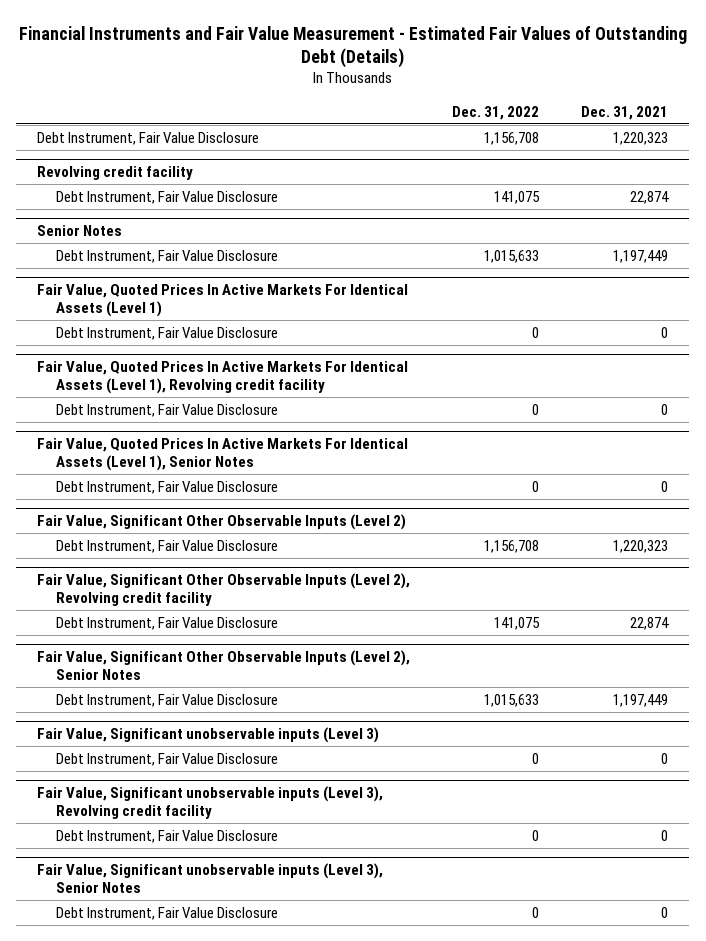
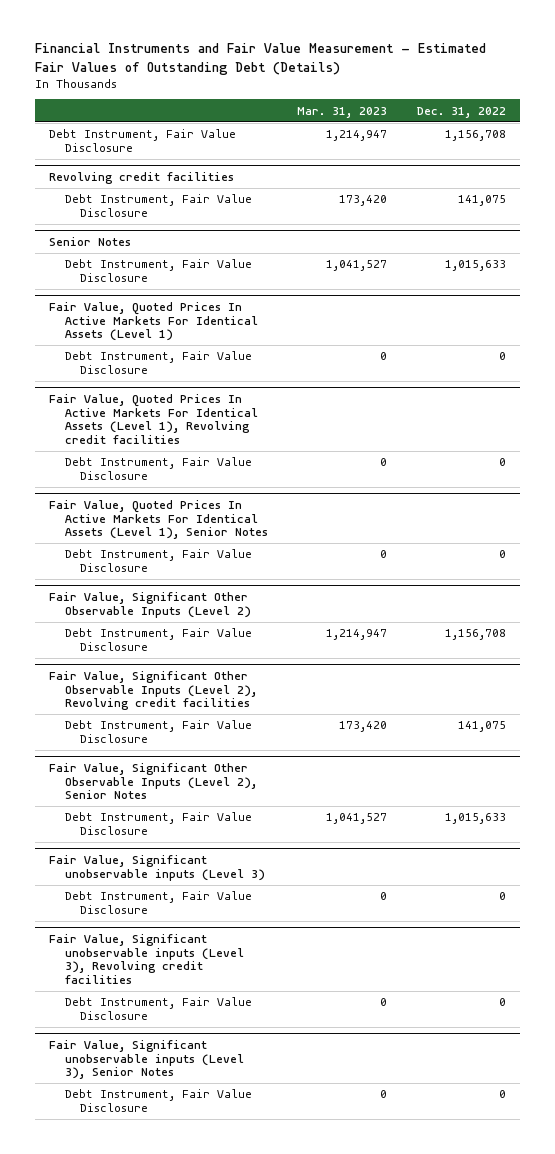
[581,105,669,120] Dec. 31, 2021 -> none
none -> [297,106,388,118] Mar. 31, 2023
[37,166,194,181] Revolving credit facility -> [49,172,235,185] Revolving credit facilities
[37,361,409,395] Fair Value, Quoted Prices In Active Markets For Identical Assets (Level 1), Revolving credit facility -> [49,394,258,445] Fair Value, Quoted Prices In Active Markets For Identical Assets (Level 1), Revolving credit facilities
[37,573,411,607] Fair Value, Significant Other Observable Inputs (Level 2), Revolving credit facility -> [49,671,257,711] Fair Value, Significant Other Observable Inputs (Level 2), Revolving credit facilities
[37,786,384,820] Fair Value, Significant unobservable inputs (Level 3), Revolving credit facility -> [49,934,244,985] Fair Value, Significant unobservable inputs (Level 3), Revolving credit facilities

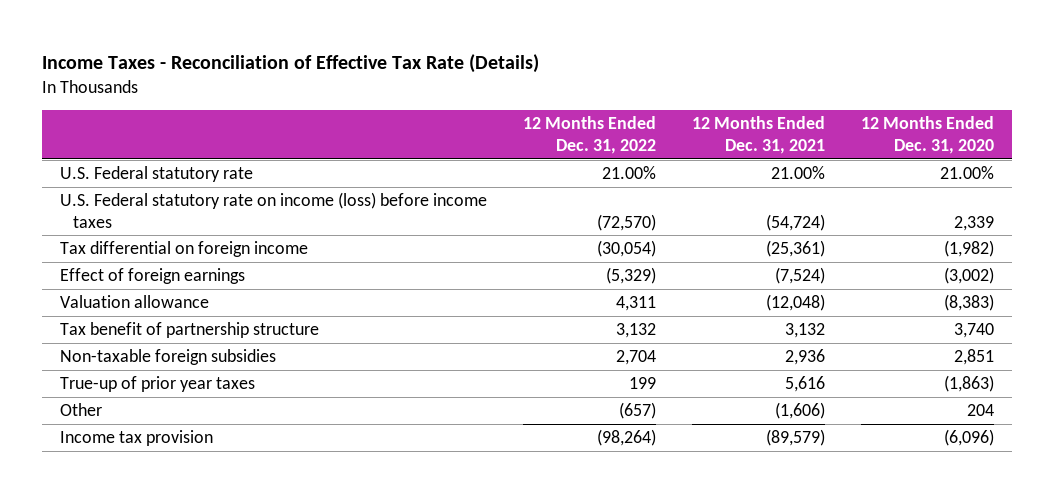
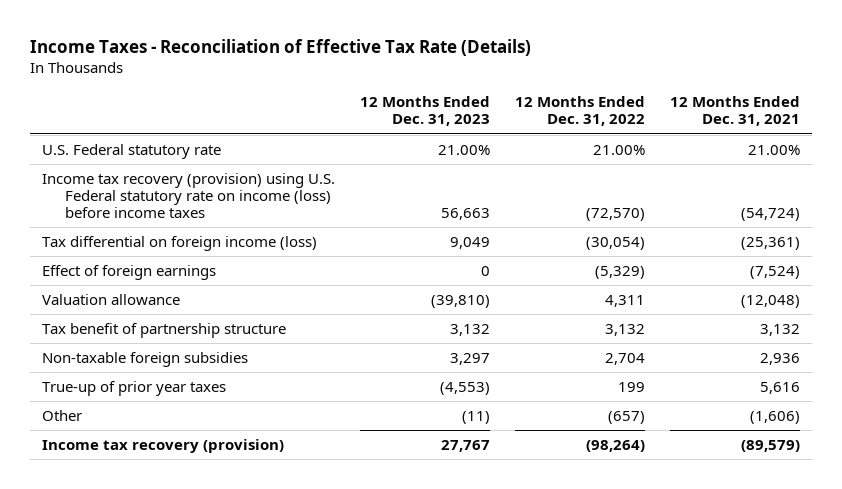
[861,116,995,155] 12 Months Ended Dec. 31, 2020 -> none
none -> [360,96,491,127] 12 Months Ended Dec. 31, 2023
[60,191,488,228] U.S. Federal statutory rate on income (loss) before income taxes -> [42,172,336,219] Income tax recovery (provision) using U.S. Federal statutory rate on income (loss) before income taxes
[60,240,309,257] Tax differential on foreign income -> [42,235,318,251] Tax differential on foreign income (loss)
[60,429,214,446] Income tax provision -> [42,438,285,453] Income tax recovery (provision)

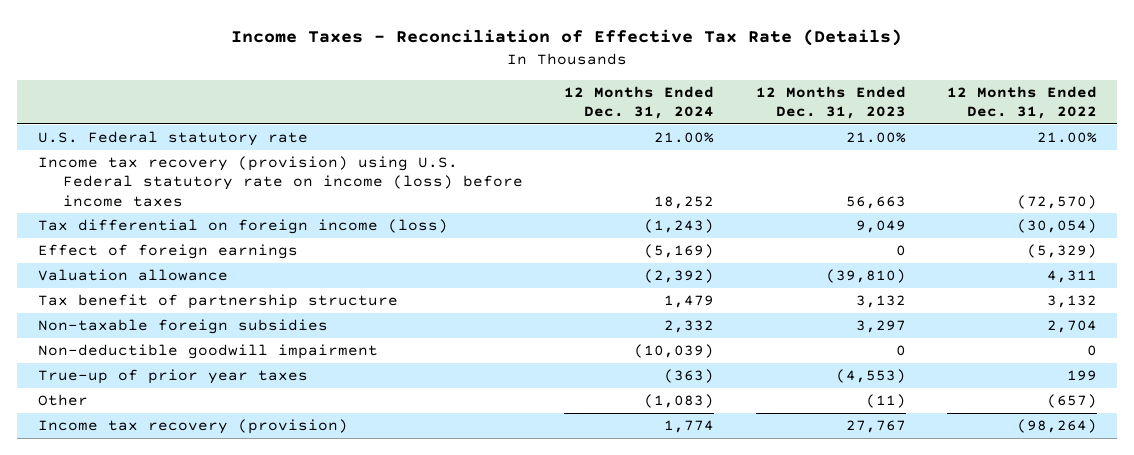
[669,96,800,127] 12 Months Ended Dec. 31, 2021 -> none
none -> [564,85,715,120] 12 Months Ended Dec. 31, 2024
none -> [37,344,378,360] Non-deductible goodwill impairment

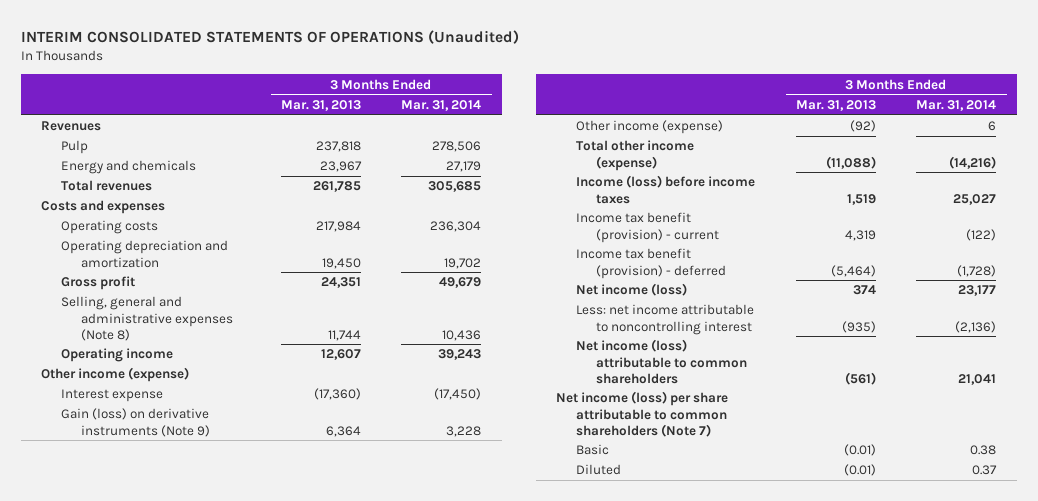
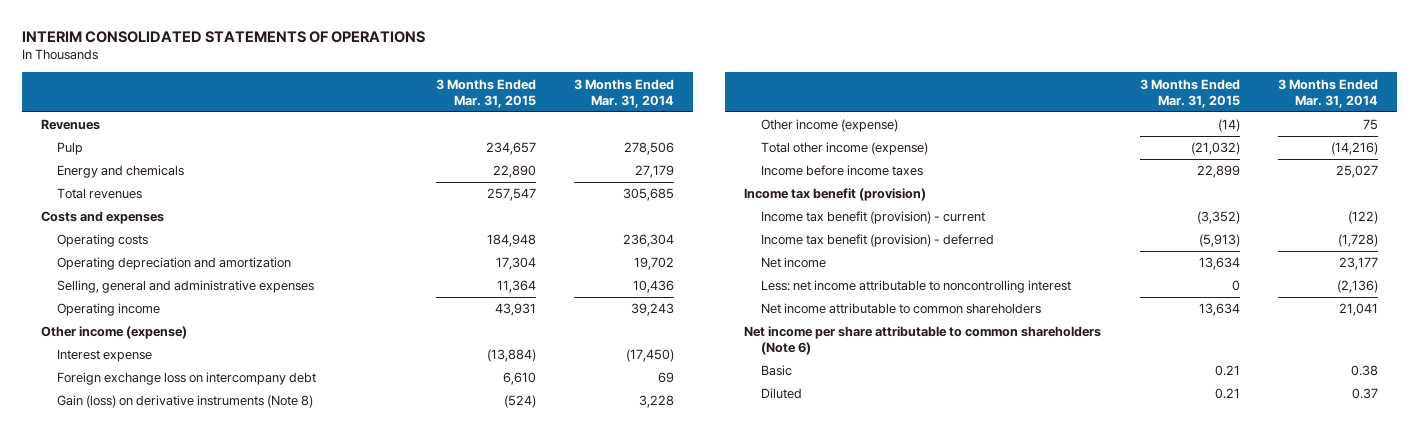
[20,30,519,45] INTERIM CONSOLIDATED STATEMENTS OF OPERATIONS (Unaudited) -> [21,30,425,43] INTERIM CONSOLIDATED STATEMENTS OF OPERATIONS
[280,99,361,111] Mar. 31, 2013 -> none
none -> [435,78,536,108] 3 Months Ended Mar. 31, 2015
[61,276,136,291] Gross profit -> none
[61,296,234,341] Selling, general and administrative expenses (Note 8) -> [57,280,315,294] Selling, general and administrative expenses
none -> [57,372,317,386] Foreign exchange loss on intercompany debt
[61,408,211,437] Gain (loss) on derivative instruments (Note 9) -> [57,395,314,409] Gain (loss) on derivative instruments (Note 8)
[988,121,997,132] 6 -> [1362,119,1378,131] 75
[576,175,756,204] Income (loss) before income taxes -> [761,165,924,177] Income before income taxes
none -> [744,188,927,202] Income tax benefit (provision)
[576,283,688,297] Net income (loss) -> [761,257,827,269] Net income
[576,339,748,384] Net income (loss) attributable to common shareholders -> [761,303,1042,315] Net income attributable to common shareholders
[556,391,729,437] Net income (loss) per share attributable to common shareholders (Note 7) -> [744,326,1102,356] Net income per share attributable to common shareholders (Note 6)

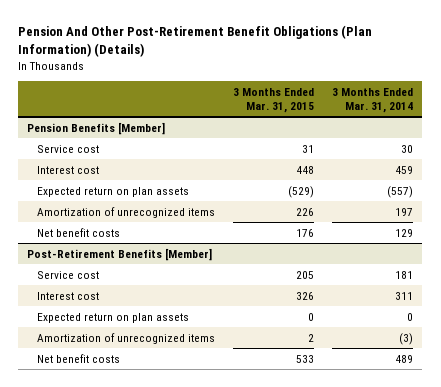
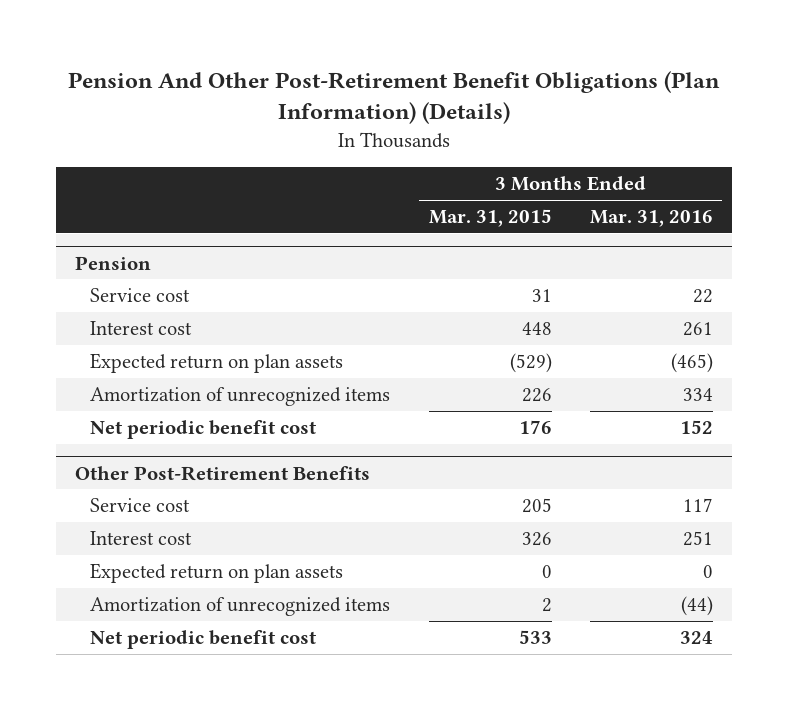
[332,87,414,113] 3 Months Ended Mar. 31, 2014 -> none
none -> [589,210,713,228] Mar. 31, 2016
[27,121,166,135] Pension Benefits [Member] -> [74,255,151,270] Pension
[37,227,121,237] Net benefit costs -> [90,420,317,440] Net periodic benefit cost
[27,247,213,261] Post-Retirement Benefits [Member] -> [74,465,370,481] Other Post-Retirement Benefits
[37,353,121,363] Net benefit costs -> [90,630,317,650] Net periodic benefit cost

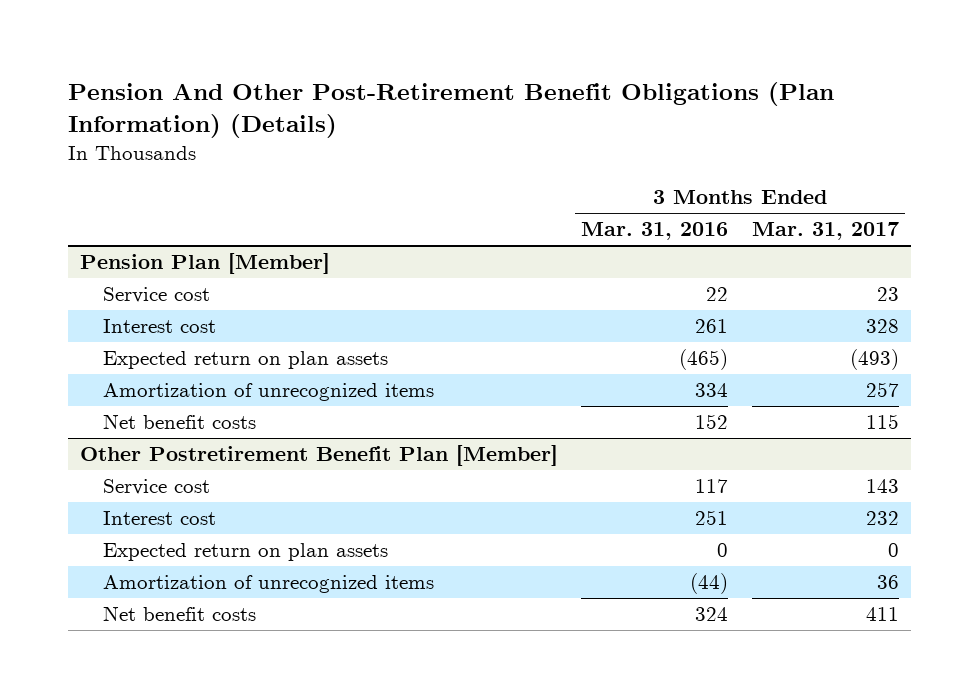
[428,209,552,228] Mar. 31, 2015 -> none
none -> [751,222,899,241] Mar. 31, 2017
[74,255,151,270] Pension -> [79,253,330,275] Pension Plan [Member]
[90,420,317,440] Net periodic benefit cost -> [102,414,256,430] Net benefit costs
[74,465,370,481] Other Post-Retirement Benefits -> [79,445,558,467] Other Postretirement Benefit Plan [Member]
[90,630,317,650] Net periodic benefit cost -> [102,606,256,622] Net benefit costs

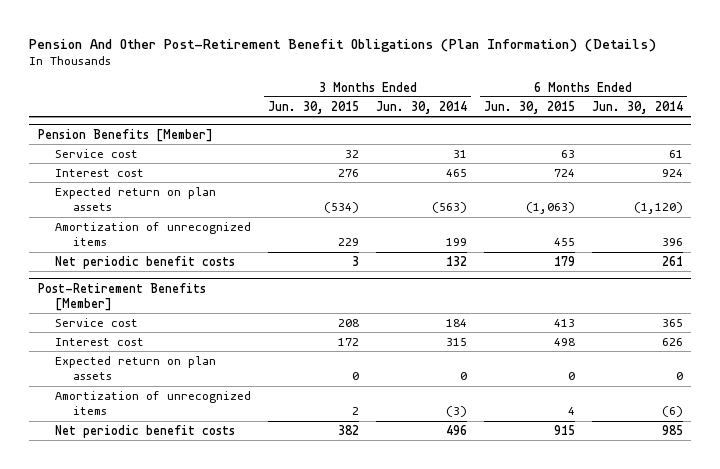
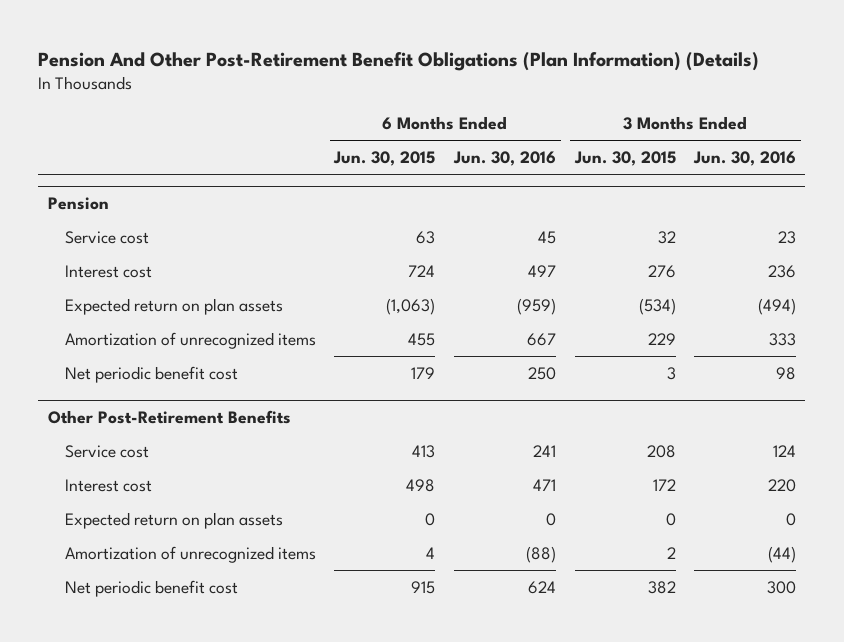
[376,100,468,114] Jun. 30, 2014 -> none
[591,100,683,114] Jun. 30, 2014 -> none
none -> [452,151,556,167] Jun. 30, 2016
none -> [693,151,797,167] Jun. 30, 2016
[37,128,213,142] Pension Benefits [Member] -> [47,197,109,211] Pension
[55,255,236,269] Net periodic benefit costs -> [64,365,238,383] Net periodic benefit cost
[37,282,206,311] Post-Retirement Benefits [Member] -> [47,410,291,425] Other Post-Retirement Benefits
[55,424,236,438] Net periodic benefit costs -> [64,579,238,597] Net periodic benefit cost

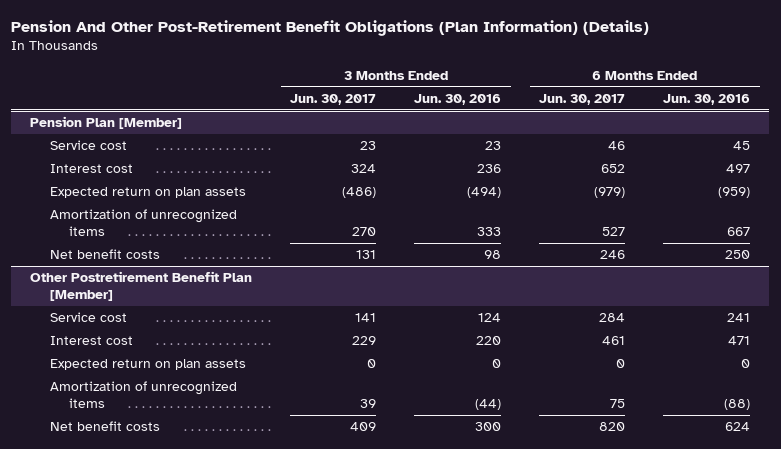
[333,151,436,167] Jun. 30, 2015 -> none
[573,151,676,167] Jun. 30, 2015 -> none
none -> [290,93,377,105] Jun. 30, 2017
none -> [539,93,626,105] Jun. 30, 2017
[47,197,109,211] Pension -> [30,116,183,130] Pension Plan [Member]
[64,365,238,383] Net periodic benefit cost -> [49,249,160,260] Net benefit costs
[47,410,291,425] Other Post-Retirement Benefits -> [30,271,253,301] Other Postretirement Benefit Plan [Member]
[64,579,238,597] Net periodic benefit cost -> [49,421,160,432] Net benefit costs

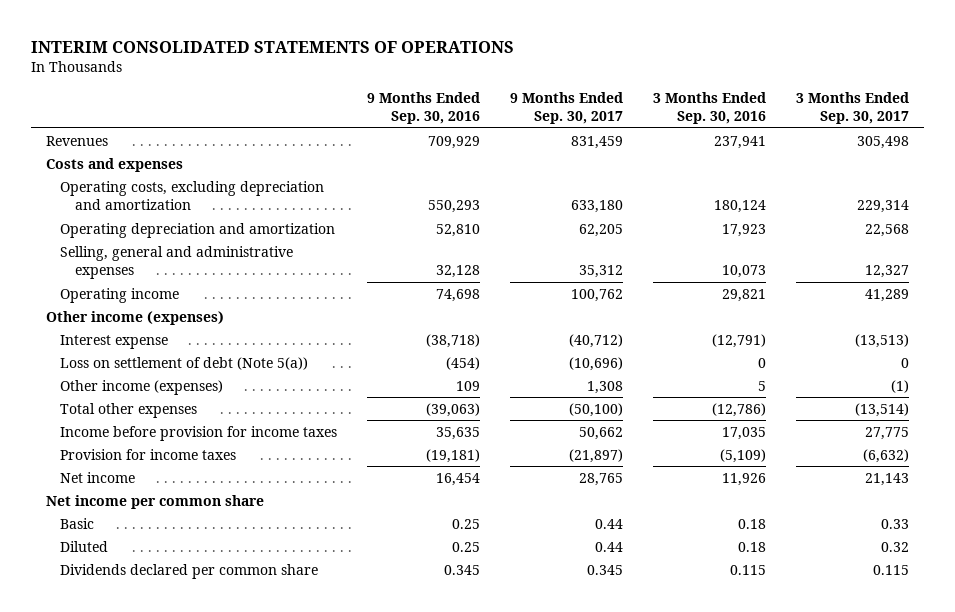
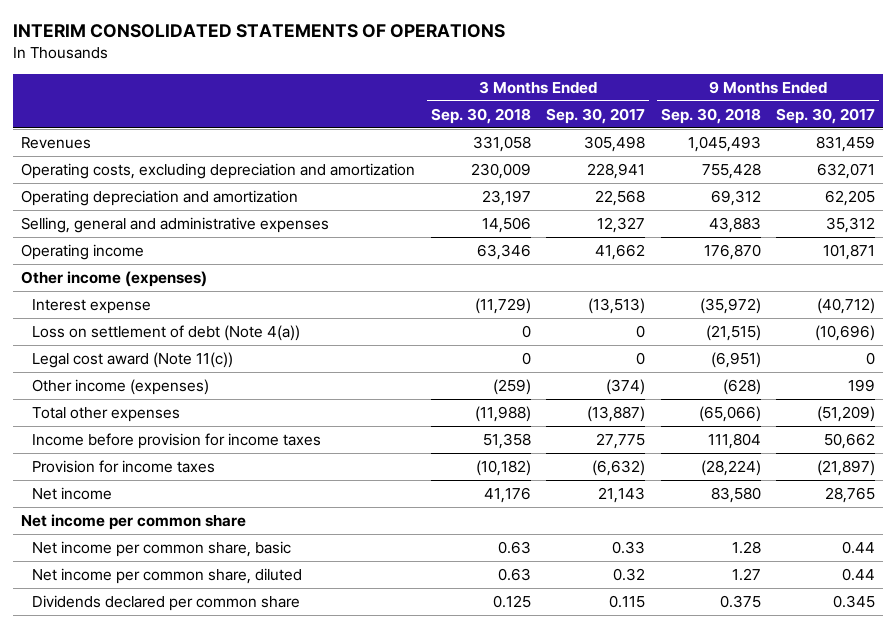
[367,91,481,125] 9 Months Ended Sep. 30, 2016 -> none
[653,91,767,125] 3 Months Ended Sep. 30, 2016 -> none
none -> [430,107,531,124] Sep. 30, 2018
none -> [660,107,761,124] Sep. 30, 2018
[45,157,183,172] Costs and expenses -> none
[571,200,624,214] 633,180 -> [817,163,876,180] 632,071
[856,200,909,214] 229,314 -> [587,163,646,180] 228,941
[571,288,624,302] 100,762 -> [823,244,876,261] 101,871
[864,288,909,302] 41,289 -> [595,244,646,261] 41,662
[60,356,309,370] Loss on settlement of debt (Note 5(a)) -> [31,325,300,342] Loss on settlement of debt (Note 4(a))
none -> [31,352,233,369] Legal cost award (Note 11(c))
[587,380,624,394] 1,308 -> [848,379,876,393] 199
[890,379,909,393] (1) -> [606,379,646,396] (374)
[569,402,624,417] (50,100) -> [817,406,876,423] (51,209)
[854,402,909,417] (13,514) -> [587,406,646,423] (13,887)
[60,517,95,529] Basic -> [31,541,291,558] Net income per common share, basic
[60,540,109,552] Diluted -> [31,568,302,585] Net income per common share, diluted

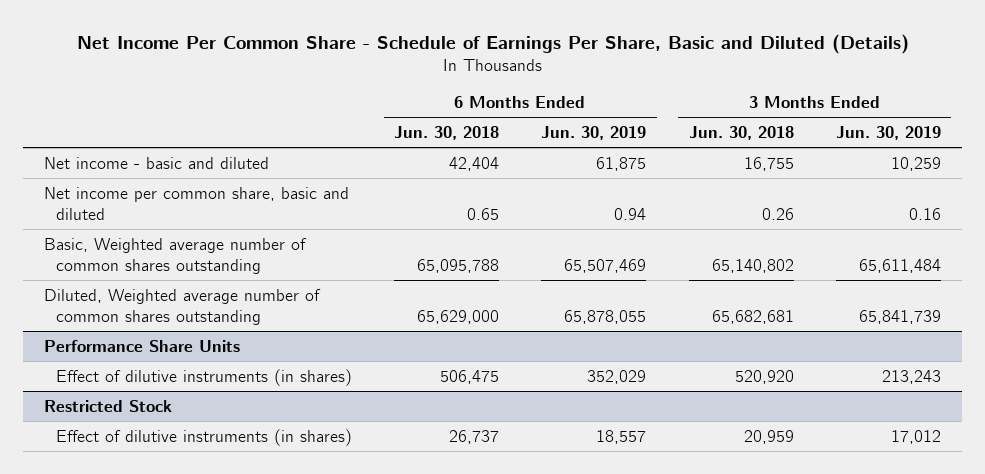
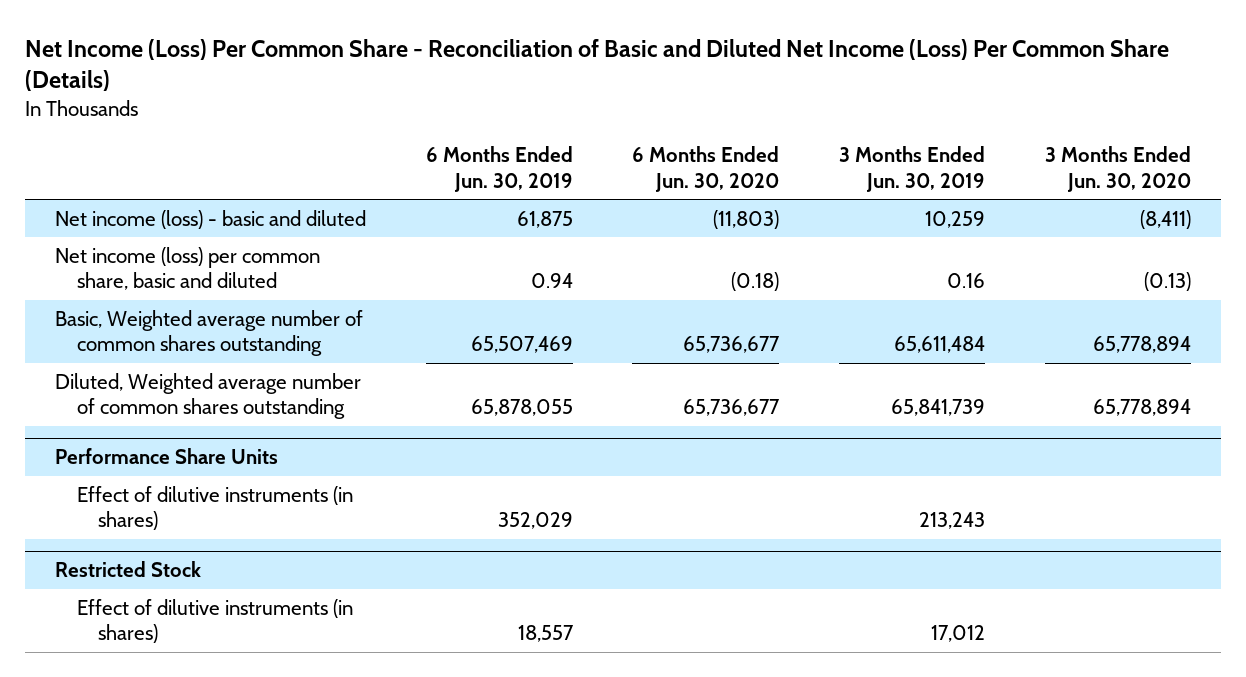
[76,33,909,54] Net Income Per Common Share - Schedule of Earnings Per Share, Basic and Diluted (Details) -> [24,38,1169,92] Net Income (Loss) Per Common Share - Reconciliation of Basic and Diluted Net Income (Loss) Per Common Share (Details)
[394,126,500,141] Jun. 30, 2018 -> none
[688,126,794,141] Jun. 30, 2018 -> none
none -> [632,146,780,192] 6 Months Ended Jun. 30, 2020
none -> [1045,146,1192,192] 3 Months Ended Jun. 30, 2020
[44,156,270,169] Net income - basic and diluted -> [54,209,366,229] Net income (loss) - basic and diluted
[44,186,350,220] Net income per common share, basic and diluted -> [54,246,320,290] Net income (loss) per common share, basic and diluted

